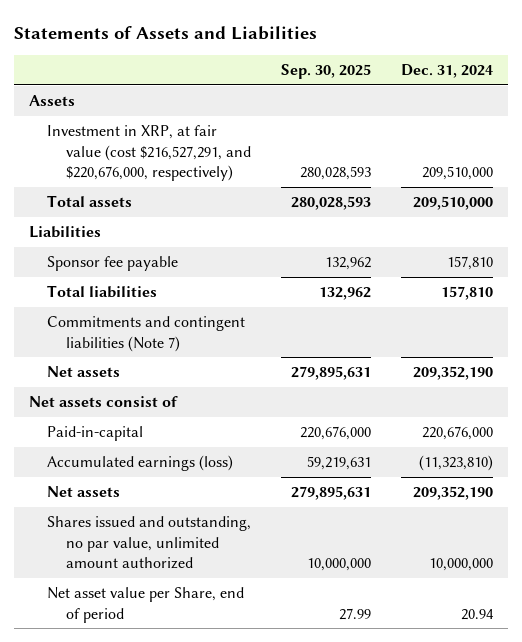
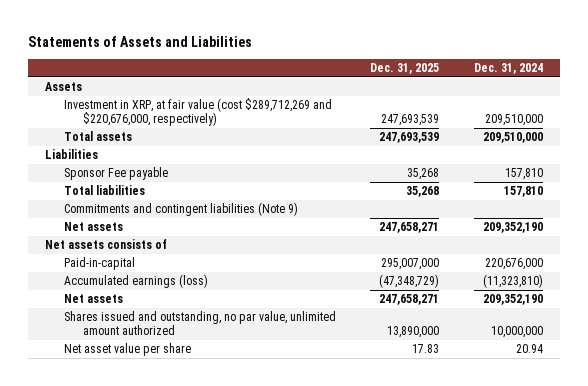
[281,64,372,80] Sep. 30, 2025 -> none
none -> [370,63,440,75] Dec. 31, 2025
[47,125,251,181] Investment in XRP, at fair value (cost $216,527,291, and $220,676,000, respectively) -> [64,98,333,127] Investment in XRP, at fair value (cost $289,712,269 and $220,676,000, respectively)
[47,256,179,272] Sponsor fee payable -> [64,167,169,181] Sponsor Fee payable
[47,316,246,352] Commitments and contingent liabilities (Note 7) -> [64,202,299,217] Commitments and contingent liabilities (Note 9)
[28,396,178,408] Net assets consist of -> [45,239,168,250] Net assets consists of
[47,587,245,623] Net asset value per Share, end of period -> [64,343,192,357] Net asset value per share

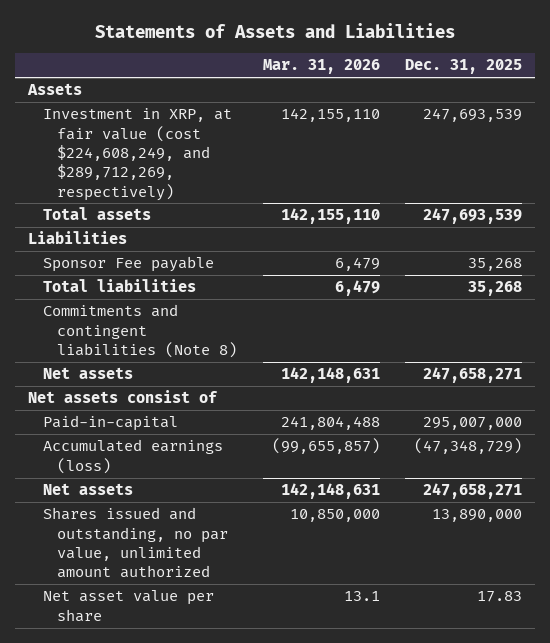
[473,63,543,75] Dec. 31, 2024 -> none
none -> [262,59,380,75] Mar. 31, 2026
[64,98,333,127] Investment in XRP, at fair value (cost $289,712,269 and $220,676,000, respectively) -> [42,108,232,201] Investment in XRP, at fair value (cost $224,608,249, and $289,712,269, respectively)
[64,202,299,217] Commitments and contingent liabilities (Note 9) -> [42,304,238,358] Commitments and contingent liabilities (Note 8)
[45,239,168,250] Net assets consists of -> [27,390,218,404] Net assets consist of

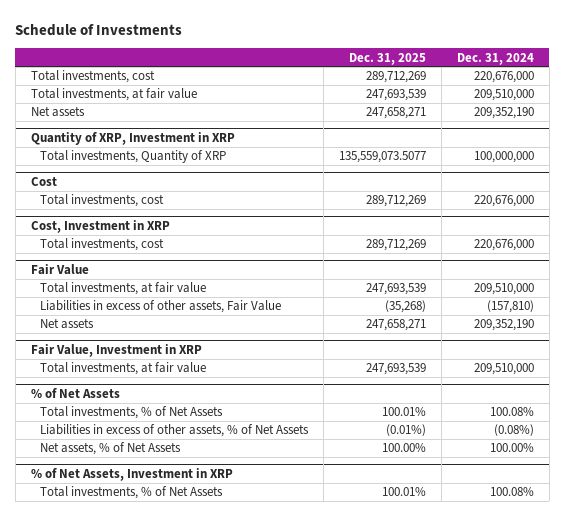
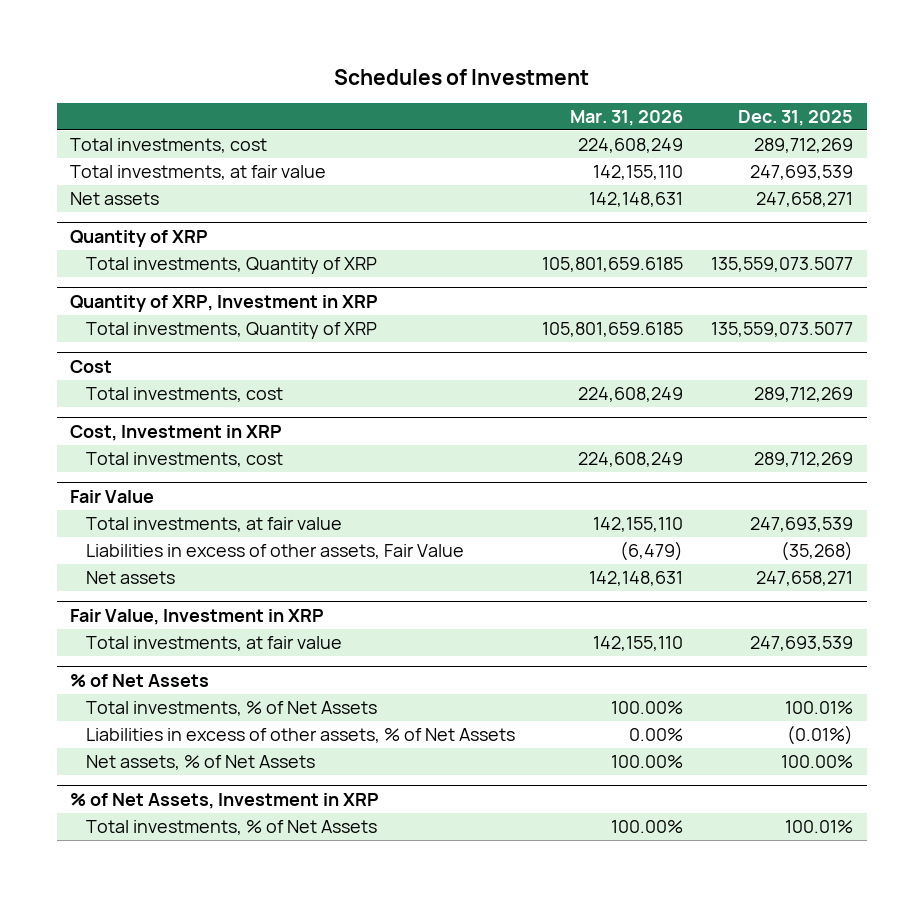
[15,24,183,37] Schedule of Investments -> [333,68,589,85] Schedules of Investment
[456,52,534,65] Dec. 31, 2024 -> none
none -> [570,109,684,126] Mar. 31, 2026
none -> [70,229,209,247] Quantity of XRP
none -> [85,257,377,275] Total investments, Quantity of XRP

